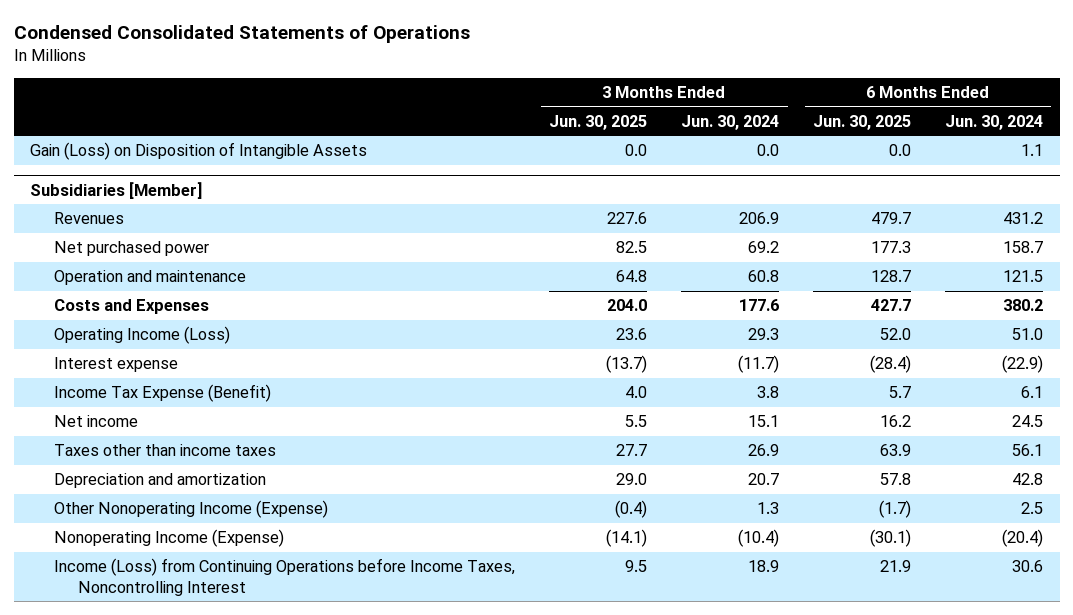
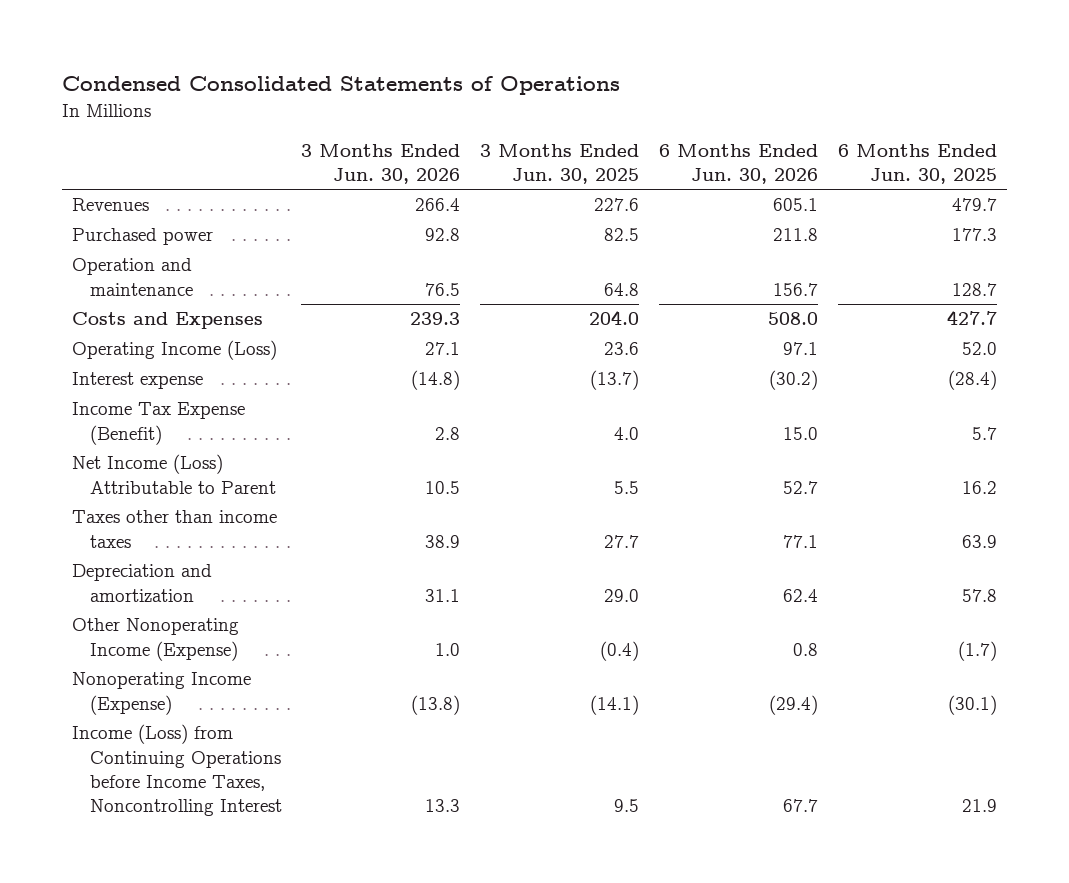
[681,114,780,130] Jun. 30, 2024 -> none
[944,114,1043,130] Jun. 30, 2024 -> none
none -> [301,143,461,184] 3 Months Ended Jun. 30, 2026
none -> [659,143,819,184] 6 Months Ended Jun. 30, 2026
[30,142,368,161] Gain (Loss) on Disposition of Intangible Assets -> none
[30,181,204,199] Subsidiaries [Member] -> none
[54,241,210,257] Net purchased power -> [72,228,214,246] Purchased power
[54,415,139,428] Net income -> [72,454,276,494] Net Income (Loss) Attributable to Parent

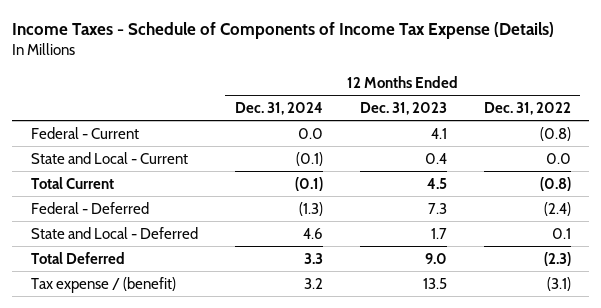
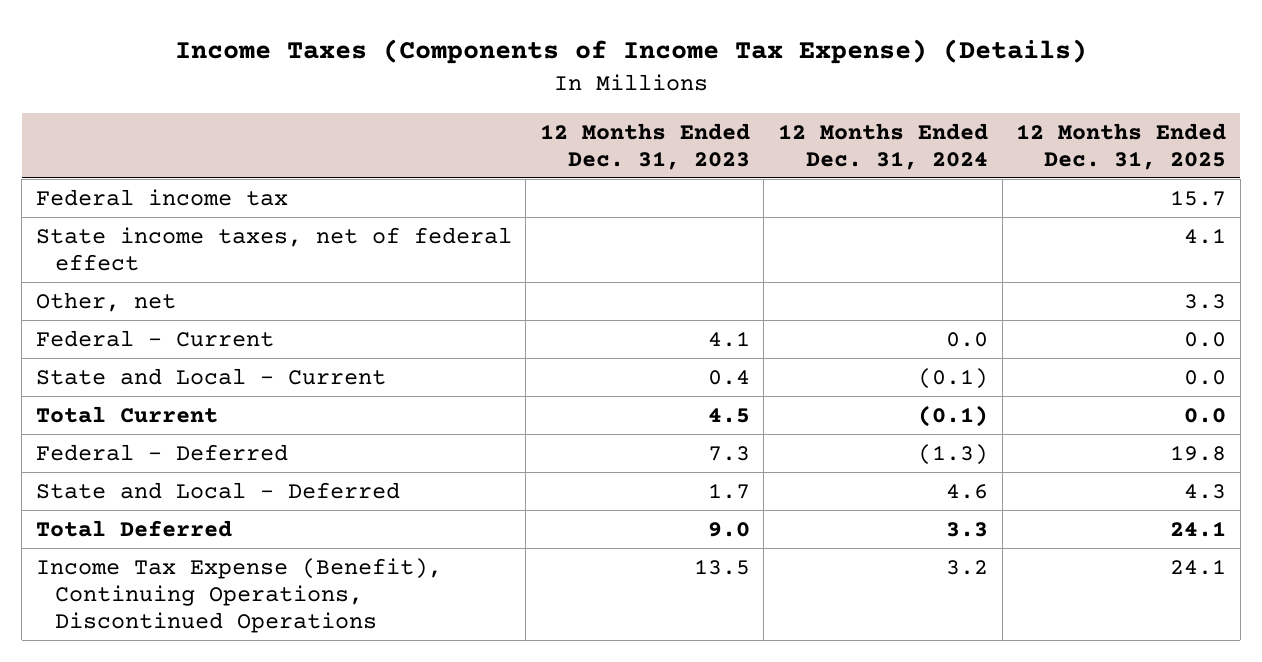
[12,22,555,40] Income Taxes - Schedule of Components of Income Tax Expense (Details) -> [174,39,1087,65] Income Taxes (Components of Income Tax Expense) (Details)
[483,101,571,115] Dec. 31, 2022 -> none
none -> [1016,122,1227,170] 12 Months Ended Dec. 31, 2025
none -> [35,188,288,206] Federal income tax
none -> [35,226,512,271] State income taxes, net of federal effect
none -> [35,291,176,312] Other, net
[30,276,176,293] Tax expense / (benefit) -> [35,557,442,633] Income Tax Expense (Benefit), Continuing Operations, Discontinued Operations

